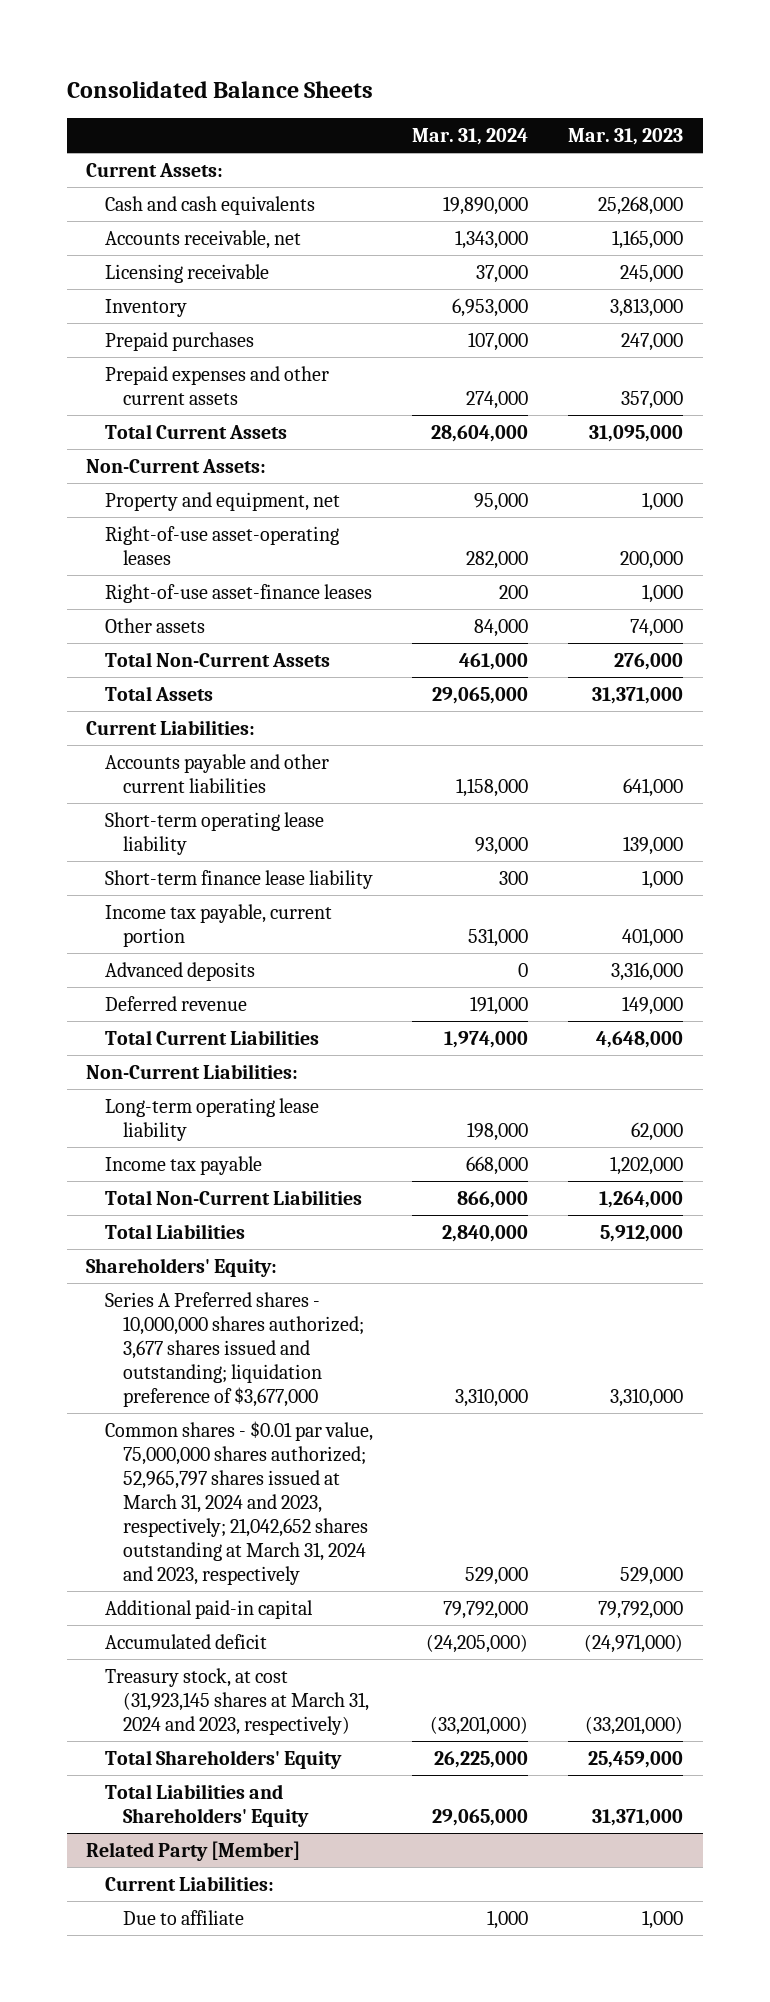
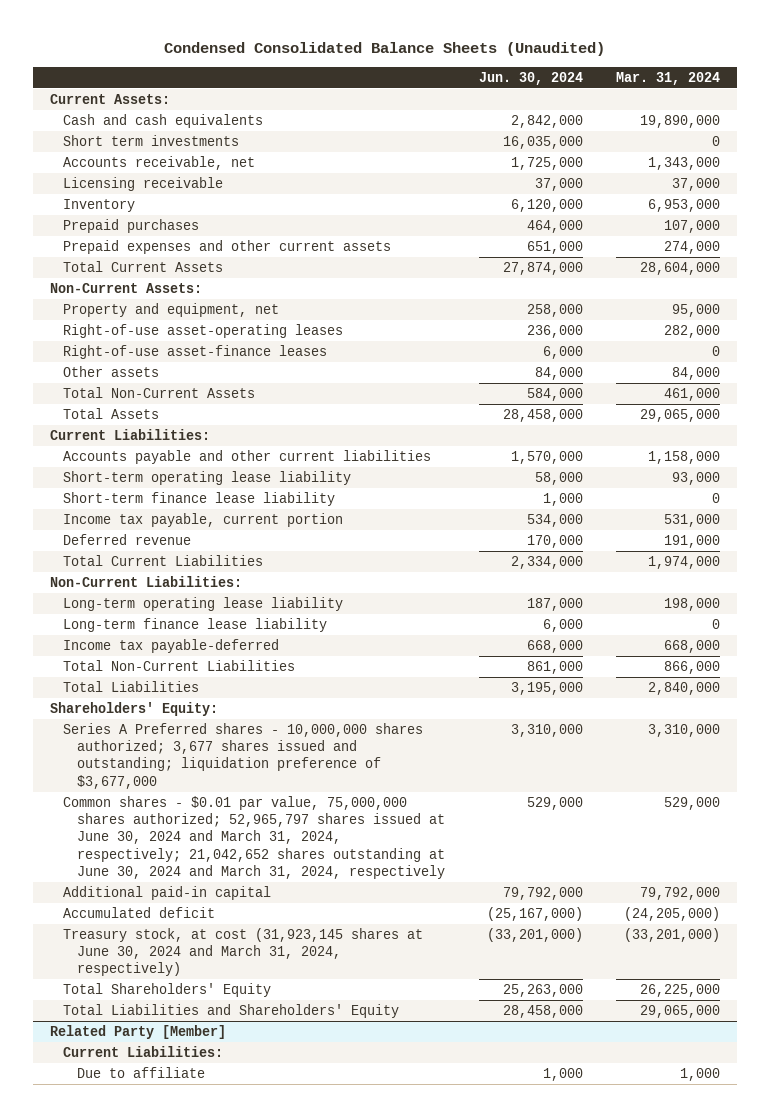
[66,80,373,98] Consolidated Balance Sheets -> [164,42,606,57] Condensed Consolidated Balance Sheets (Unaudited)
[568,127,684,145] Mar. 31, 2023 -> none
none -> [478,71,583,85] Jun. 30, 2024
none -> [63,134,240,146] Short term investments
[499,584,529,599] 200 -> [712,345,721,356] 0
[499,870,529,885] 300 -> [712,492,721,503] 0
[104,961,255,981] Advanced deposits -> none
none -> [63,617,328,632] Long-term finance lease liability
[104,1155,262,1175] Income tax payable -> [63,638,280,653] Income tax payable-deferred
[104,1420,373,1585] Common shares - $0.01 par value, 75,000,000 shares authorized; 52,965,797 shares issued at March 31, 2024 and 2023, respectively; 21,042,652 shares outstanding at March 31, 2024 and 2023, respectively -> [63,795,445,879] Common shares - $0.01 par value, 75,000,000 shares authorized; 52,965,797 shares issued at June 30, 2024 and March 31, 2024, respectively; 21,042,652 shares outstanding at June 30, 2024 and March 31, 2024, respectively
[104,1667,369,1735] Treasury stock, at cost (31,923,145 shares at March 31, 2024 and 2023, respectively) -> [63,927,424,977] Treasury stock, at cost (31,923,145 shares at June 30, 2024 and March 31, 2024, respectively)

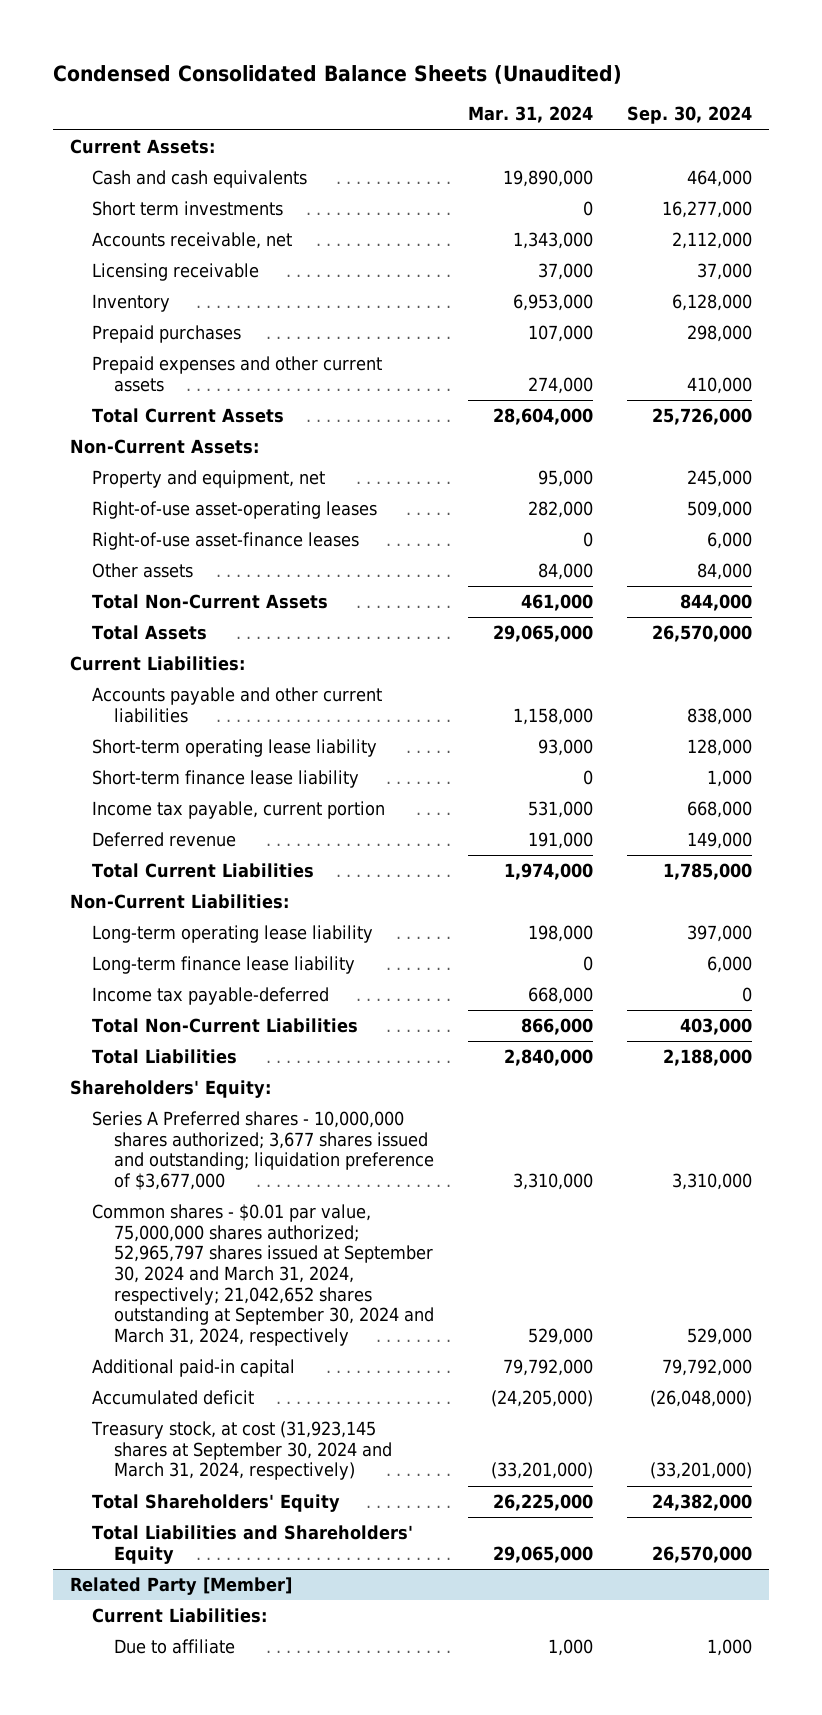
[478,71,583,85] Jun. 30, 2024 -> none
none -> [627,106,753,125] Sep. 30, 2024
[63,795,445,879] Common shares - $0.01 par value, 75,000,000 shares authorized; 52,965,797 shares issued at June 30, 2024 and March 31, 2024, respectively; 21,042,652 shares outstanding at June 30, 2024 and March 31, 2024, respectively -> [92,1204,435,1346] Common shares - $0.01 par value, 75,000,000 shares authorized; 52,965,797 shares issued at September 30, 2024 and March 31, 2024, respectively; 21,042,652 shares outstanding at September 30, 2024 and March 31, 2024, respectively
[63,927,424,977] Treasury stock, at cost (31,923,145 shares at June 30, 2024 and March 31, 2024, respectively) -> [91,1421,393,1481] Treasury stock, at cost (31,923,145 shares at September 30, 2024 and March 31, 2024, respectively)

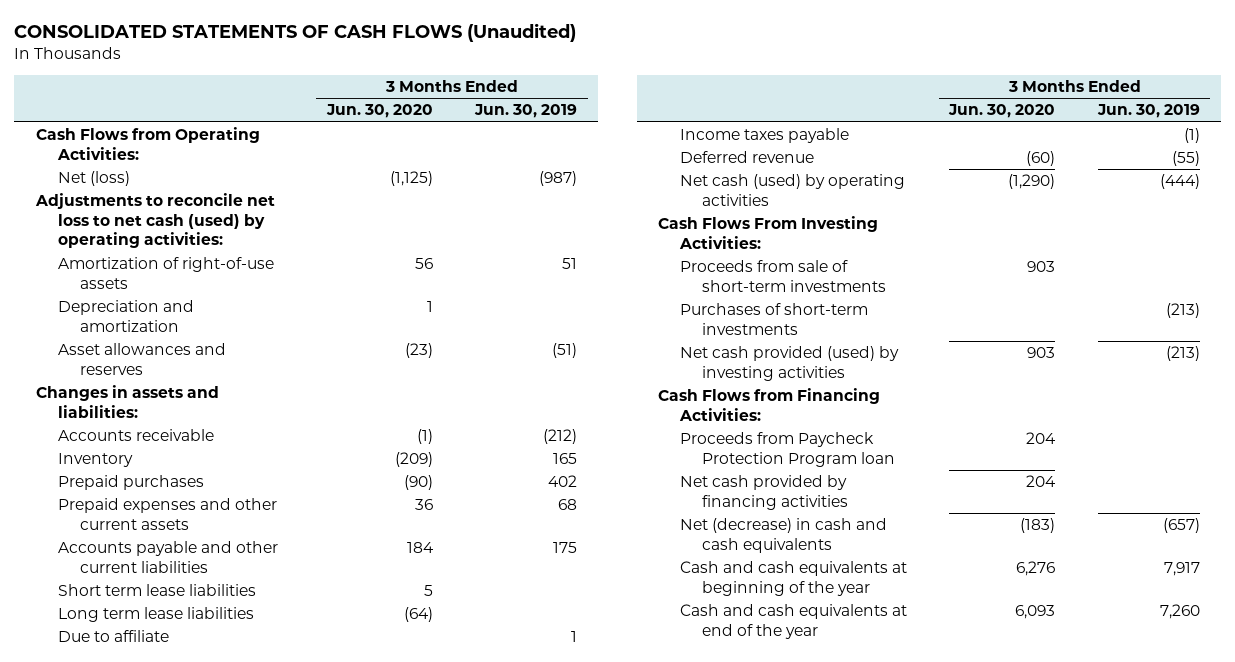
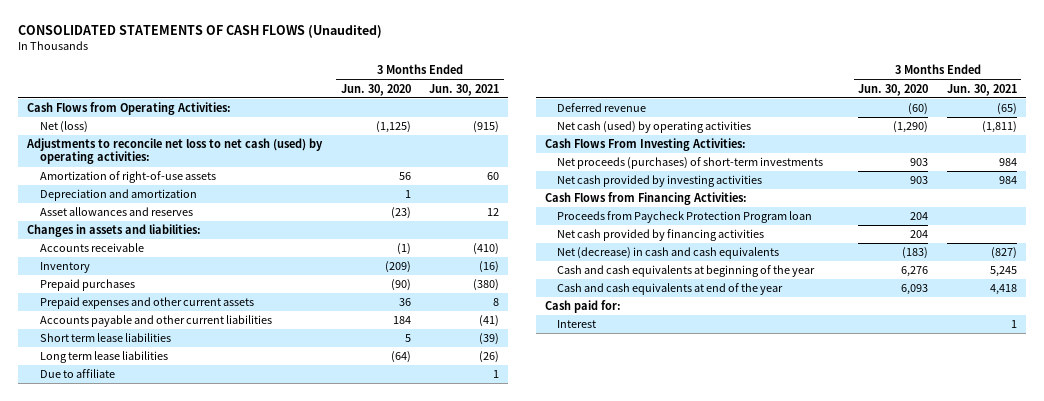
[474,104,578,119] Jun. 30, 2019 -> none
none -> [429,83,500,96] Jun. 30, 2021
[680,128,850,144] Income taxes payable -> none
[680,303,869,335] Purchases of short-term investments -> none
[680,260,887,292] Proceeds from sale of short-term investments -> [557,157,824,170] Net proceeds (purchases) of short-term investments
[680,346,900,381] Net cash provided (used) by investing activities -> [557,175,763,188] Net cash provided by investing activities
none -> [544,300,621,314] Cash paid for:
none -> [557,320,597,329] Interest

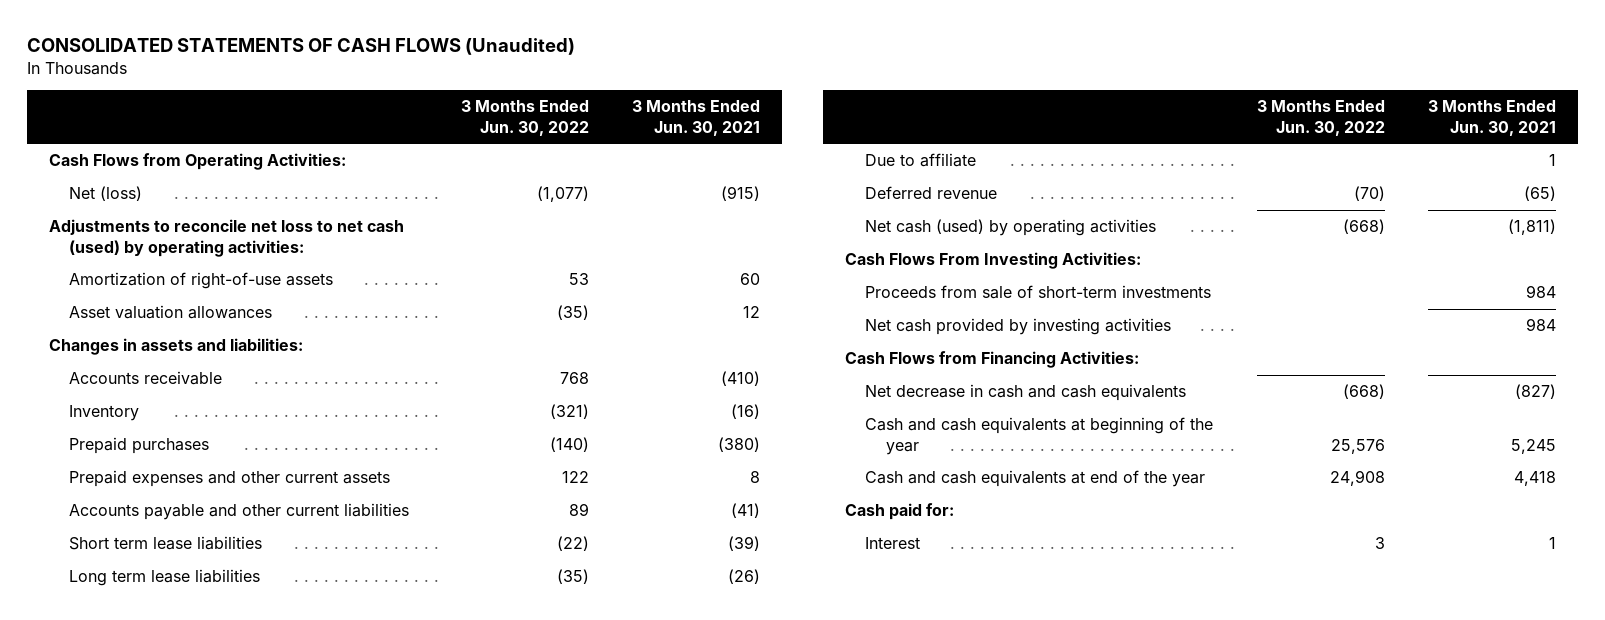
[340,83,411,96] Jun. 30, 2020 -> none
none -> [460,100,589,136] 3 Months Ended Jun. 30, 2022
[39,189,197,202] Depreciation and amortization -> none
[39,207,193,217] Asset allowances and reserves -> none
none -> [69,305,273,320] Asset valuation allowances
[557,157,824,170] Net proceeds (purchases) of short-term investments -> [865,285,1212,300] Proceeds from sale of short-term investments
[557,211,813,224] Proceeds from Paycheck Protection Program loan -> none
[557,229,765,242] Net cash provided by financing activities -> none
[557,247,780,260] Net (decrease) in cash and cash equivalents -> [865,384,1187,402] Net decrease in cash and cash equivalents

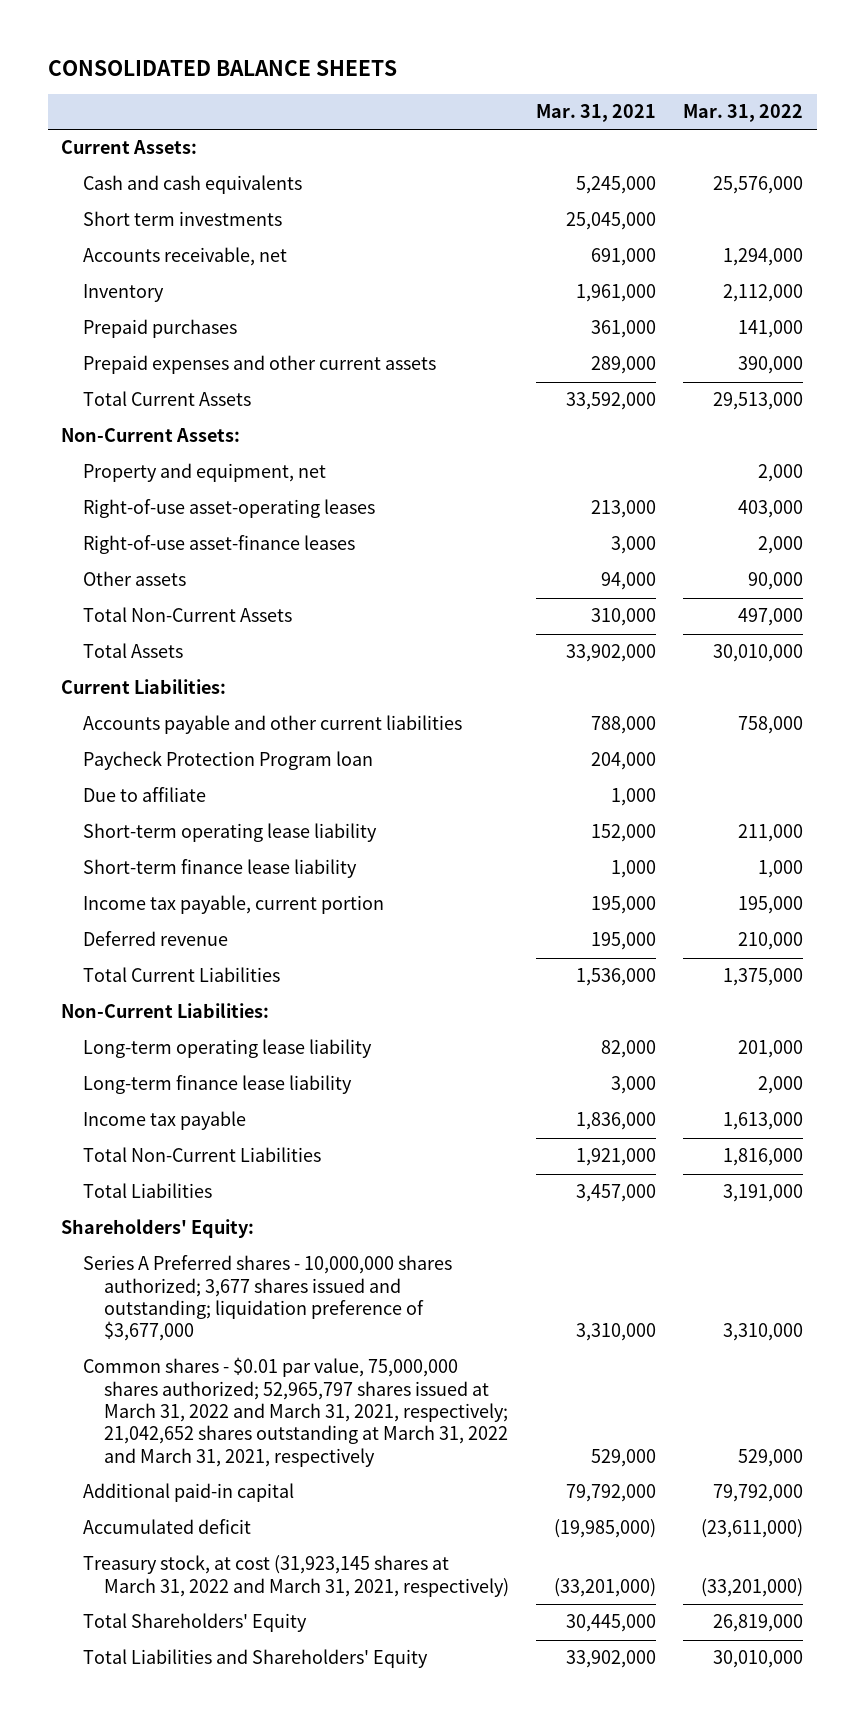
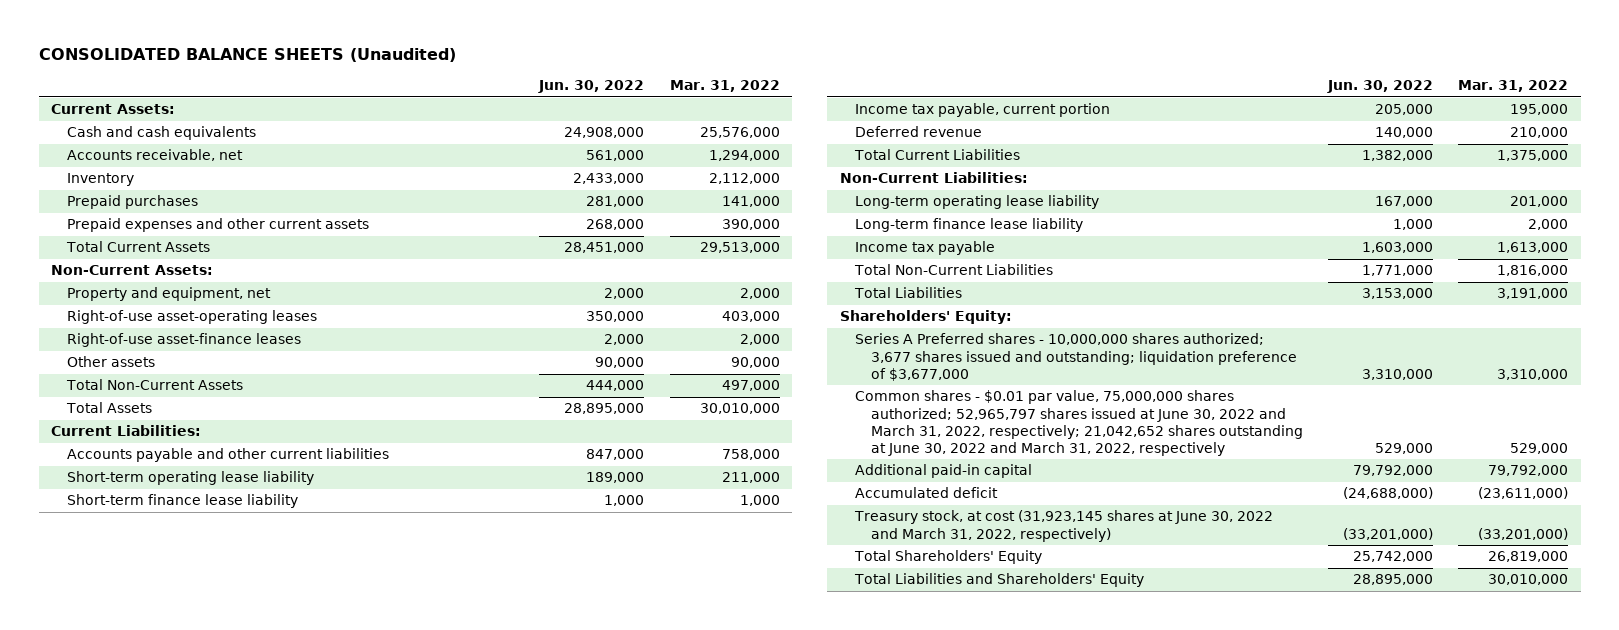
[47,59,397,76] CONSOLIDATED BALANCE SHEETS -> [38,48,456,63] CONSOLIDATED BALANCE SHEETS (Unaudited)
[536,104,657,123] Mar. 31, 2021 -> none
none -> [538,80,645,94] Jun. 30, 2022
[82,211,282,227] Short term investments -> none
[82,751,373,771] Paycheck Protection Program loan -> none
[82,787,206,803] Due to affiliate -> none
[82,1357,509,1467] Common shares - $0.01 par value, 75,000,000 shares authorized; 52,965,797 shares issued at March 31, 2022 and March 31, 2021, respectively; 21,042,652 shares outstanding at March 31, 2022 and March 31, 2021, respectively -> [855,390,1303,457] Common shares - $0.01 par value, 75,000,000 shares authorized; 52,965,797 shares issued at June 30, 2022 and March 31, 2022, respectively; 21,042,652 shares outstanding at June 30, 2022 and March 31, 2022, respectively
[82,1555,510,1597] Treasury stock, at cost (31,923,145 shares at March 31, 2022 and March 31, 2021, respectively) -> [854,510,1274,542] Treasury stock, at cost (31,923,145 shares at June 30, 2022 and March 31, 2022, respectively)

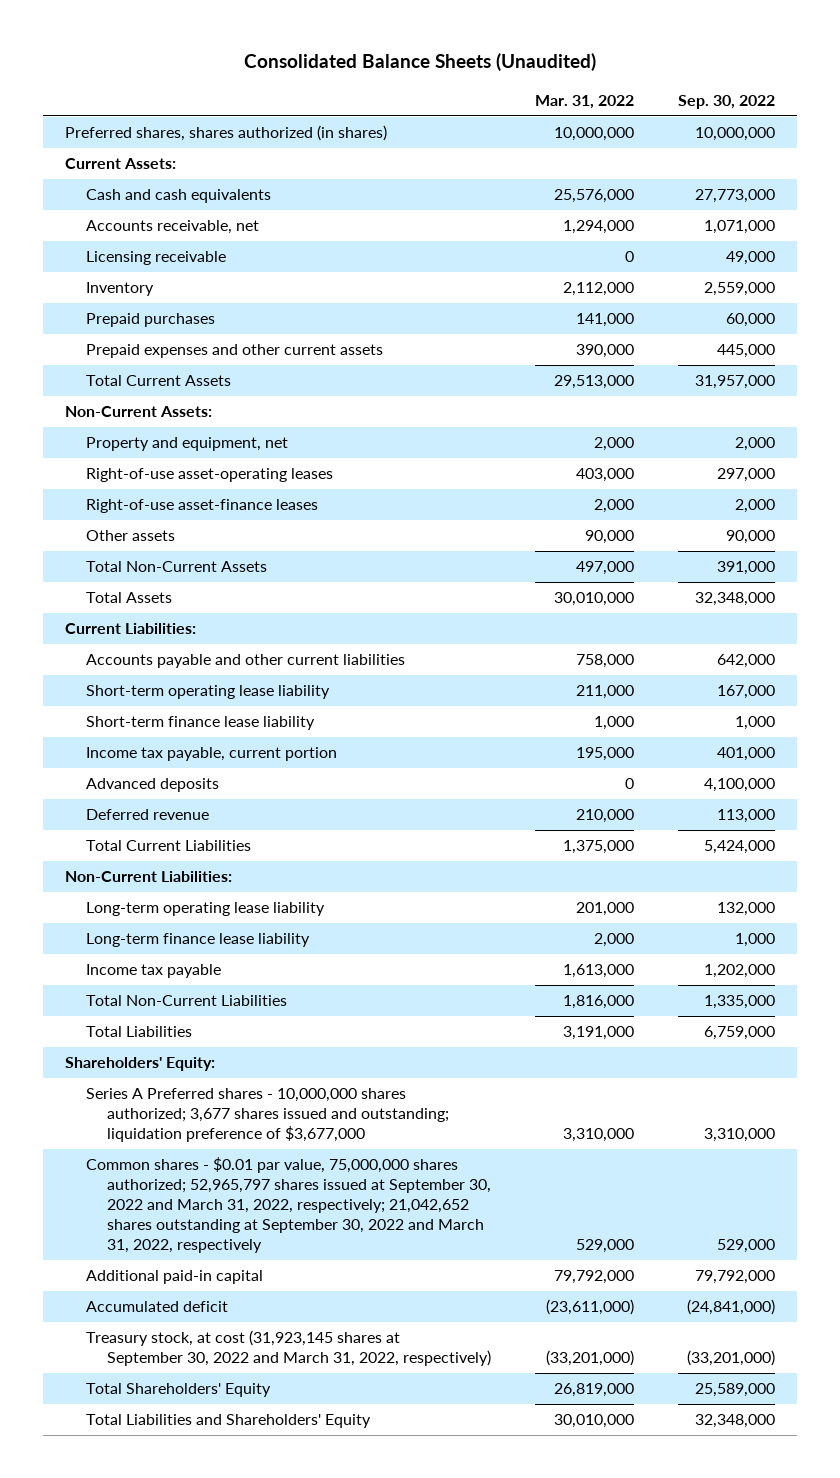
[38,48,456,63] CONSOLIDATED BALANCE SHEETS (Unaudited) -> [244,53,597,72] Consolidated Balance Sheets (Unaudited)
[538,80,645,94] Jun. 30, 2022 -> none
none -> [678,95,776,110] Sep. 30, 2022
none -> [65,125,388,142] Preferred shares, shares authorized (in shares)
none -> [86,251,227,266] Licensing receivable
none -> [86,778,220,793] Advanced deposits
[855,390,1303,457] Common shares - $0.01 par value, 75,000,000 shares authorized; 52,965,797 shares issued at June 30, 2022 and March 31, 2022, respectively; 21,042,652 shares outstanding at June 30, 2022 and March 31, 2022, respectively -> [86,1157,492,1254] Common shares - $0.01 par value, 75,000,000 shares authorized; 52,965,797 shares issued at September 30, 2022 and March 31, 2022, respectively; 21,042,652 shares outstanding at September 30, 2022 and March 31, 2022, respectively
[854,510,1274,542] Treasury stock, at cost (31,923,145 shares at June 30, 2022 and March 31, 2022, respectively) -> [86,1330,492,1367] Treasury stock, at cost (31,923,145 shares at September 30, 2022 and March 31, 2022, respectively)

